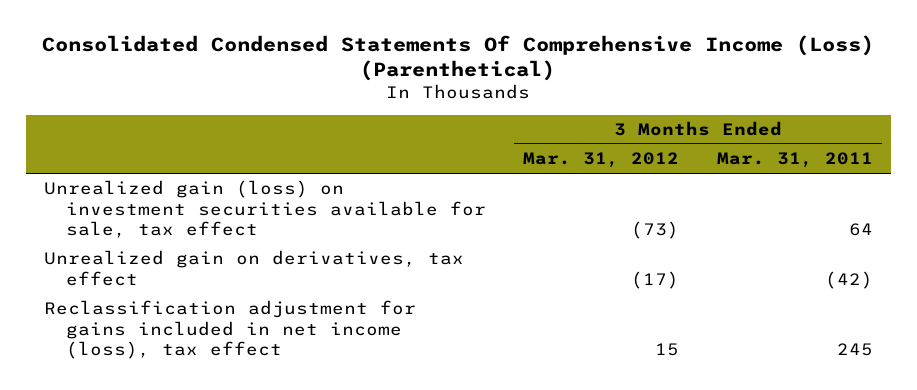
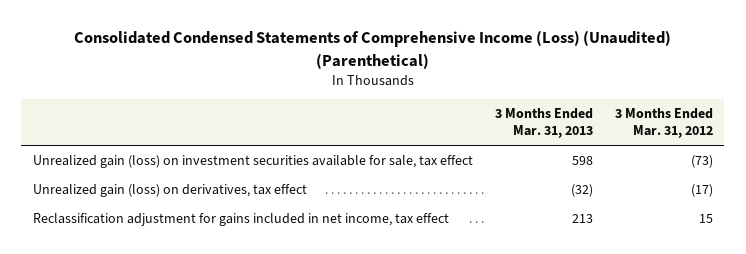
[42,34,875,82] Consolidated Condensed Statements Of Comprehensive Income (Loss) (Parenthetical) -> [73,30,671,69] Consolidated Condensed Statements of Comprehensive Income (Loss) (Unaudited) (Parenthetical)
[716,152,873,169] Mar. 31, 2011 -> none
none -> [494,107,593,139] 3 Months Ended Mar. 31, 2013
[44,250,465,286] Unrealized gain on derivatives, tax effect -> [32,184,307,198] Unrealized gain (loss) on derivatives, tax effect
[44,300,417,359] Reclassification adjustment for gains included in net income (loss), tax effect -> [32,213,449,227] Reclassification adjustment for gains included in net income, tax effect

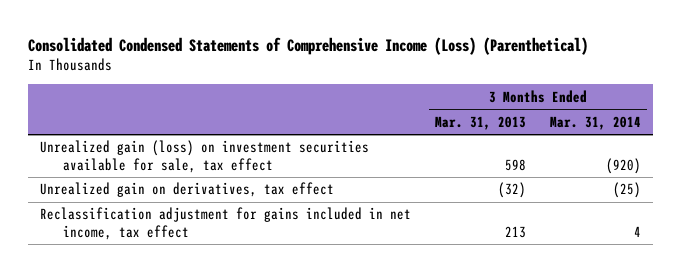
[73,30,671,69] Consolidated Condensed Statements of Comprehensive Income (Loss) (Unaudited) (Parenthetical) -> [28,36,589,55] Consolidated Condensed Statements of Comprehensive Income (Loss) (Parenthetical)
[615,107,714,139] 3 Months Ended Mar. 31, 2012 -> none
none -> [550,115,642,130] Mar. 31, 2014
[32,184,307,198] Unrealized gain (loss) on derivatives, tax effect -> [40,182,335,198] Unrealized gain on derivatives, tax effect

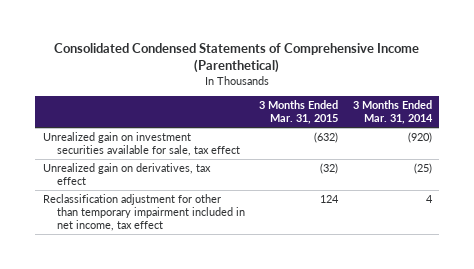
[28,36,589,55] Consolidated Condensed Statements of Comprehensive Income (Loss) (Parenthetical) -> [54,42,420,73] Consolidated Condensed Statements of Comprehensive Income (Parenthetical)
[435,115,527,130] Mar. 31, 2013 -> none
none -> [259,100,339,125] 3 Months Ended Mar. 31, 2015
[40,140,370,173] Unrealized gain (loss) on investment securities available for sale, tax effect -> [42,131,240,156] Unrealized gain on investment securities available for sale, tax effect
[40,207,412,240] Reclassification adjustment for gains included in net income, tax effect -> [42,193,245,232] Reclassification adjustment for other than temporary impairment included in net income, tax effect

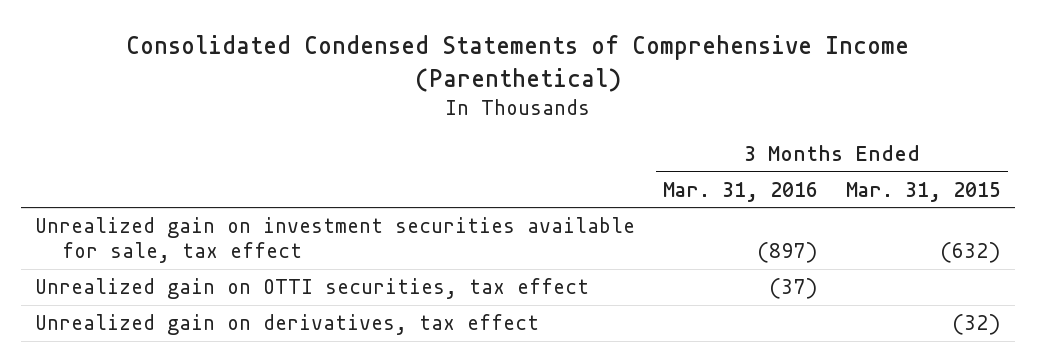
[352,100,433,125] 3 Months Ended Mar. 31, 2014 -> none
none -> [663,181,819,202] Mar. 31, 2016
none -> [35,278,590,300] Unrealized gain on OTTI securities, tax effect
[42,193,245,232] Reclassification adjustment for other than temporary impairment included in net income, tax effect -> none

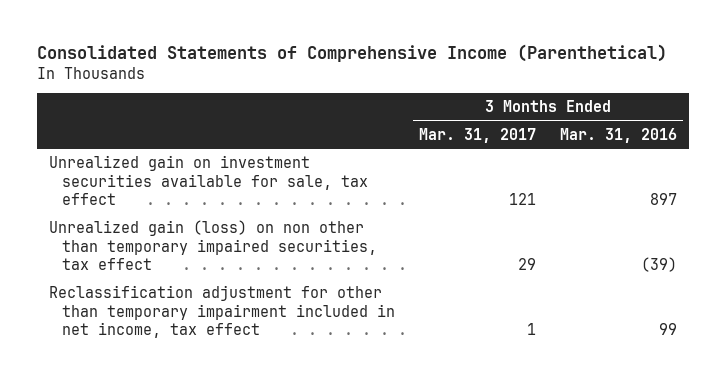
[126,34,910,92] Consolidated Condensed Statements of Comprehensive Income (Parenthetical) -> [36,44,667,63] Consolidated Statements of Comprehensive Income (Parenthetical)
[846,181,1002,202] Mar. 31, 2015 -> none
none -> [419,127,537,143] Mar. 31, 2017
[35,314,540,336] Unrealized gain on derivatives, tax effect -> none
[757,242,819,264] (897) -> [650,193,678,206] 897
[35,278,590,300] Unrealized gain on OTTI securities, tax effect -> [48,220,378,271] Unrealized gain (loss) on non other than temporary impaired securities, tax effect
[769,278,819,300] (37) -> [641,257,678,273] (39)
none -> [48,285,396,339] Reclassification adjustment for other than temporary impairment included in net income, tax effect

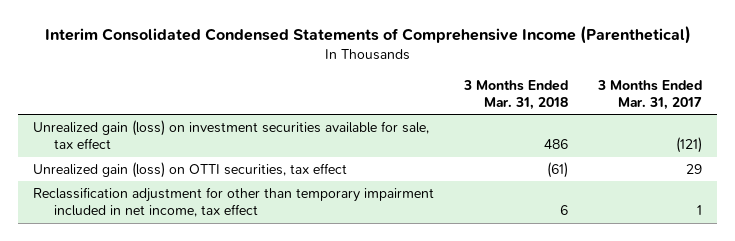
[36,44,667,63] Consolidated Statements of Comprehensive Income (Parenthetical) -> [44,25,691,44] Interim Consolidated Condensed Statements of Comprehensive Income (Parenthetical)
[560,127,678,143] Mar. 31, 2016 -> none
none -> [463,79,569,110] 3 Months Ended Mar. 31, 2018
[48,155,369,206] Unrealized gain on investment securities available for sale, tax effect -> [33,119,430,150] Unrealized gain (loss) on investment securities available for sale, tax effect
[509,193,537,206] 121 -> [676,137,703,154] (121)
[48,220,378,271] Unrealized gain (loss) on non other than temporary impaired securities, tax effect -> [33,161,348,178] Unrealized gain (loss) on OTTI securities, tax effect

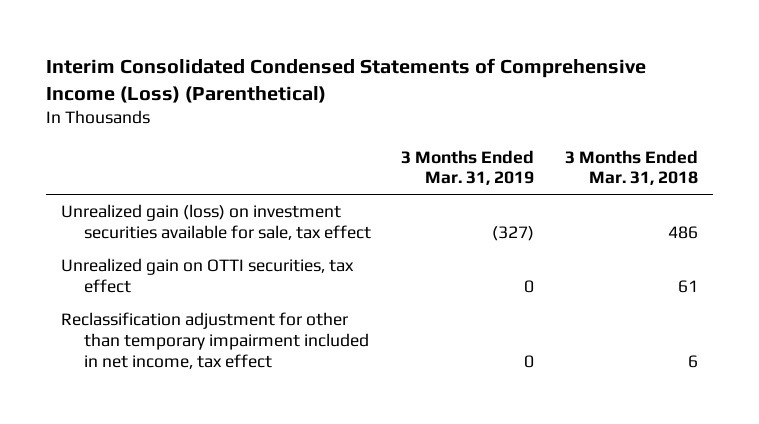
[44,25,691,44] Interim Consolidated Condensed Statements of Comprehensive Income (Parenthetical) -> [45,57,646,103] Interim Consolidated Condensed Statements of Comprehensive Income (Loss) (Parenthetical)
[597,79,703,110] 3 Months Ended Mar. 31, 2017 -> none
none -> [401,149,535,186] 3 Months Ended Mar. 31, 2019
[33,161,348,178] Unrealized gain (loss) on OTTI securities, tax effect -> [61,258,355,293] Unrealized gain on OTTI securities, tax effect
[547,161,569,178] (61) -> [677,279,698,293] 61

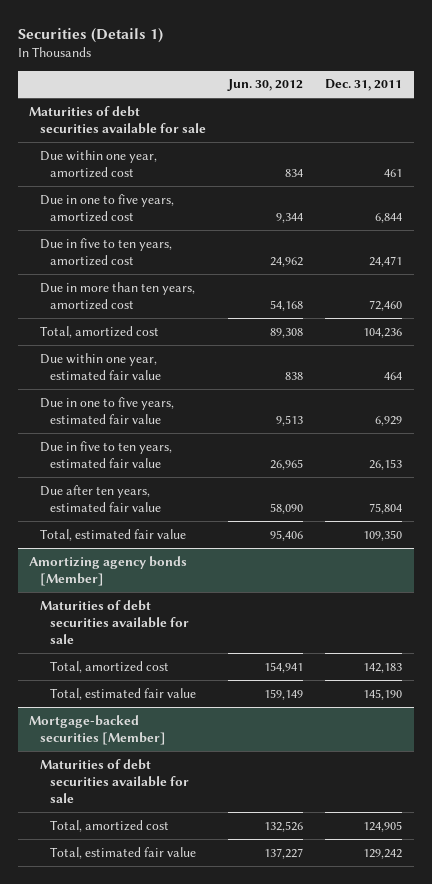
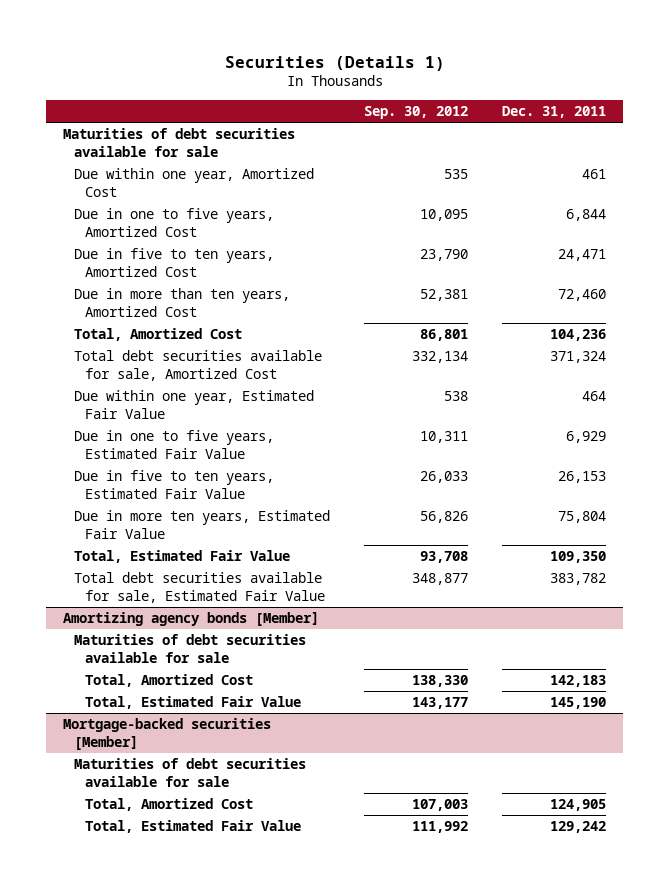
[227,79,304,92] Jun. 30, 2012 -> none
none -> [364,106,469,120] Sep. 30, 2012
[39,149,157,178] Due within one year, amortized cost -> [74,167,315,197] Due within one year, Amortized Cost
[39,193,174,222] Due in one to five years, amortized cost -> [74,207,275,237] Due in one to five years, Amortized Cost
[39,237,172,266] Due in five to ten years, amortized cost -> [74,247,275,277] Due in five to ten years, Amortized Cost
[39,281,195,310] Due in more than ten years, amortized cost -> [74,287,291,317] Due in more than ten years, Amortized Cost
[39,325,159,338] Total, amortized cost -> [74,327,243,341] Total, Amortized Cost
none -> [74,349,323,381] Total debt securities available for sale, Amortized Cost
[39,352,162,380] Due within one year, estimated fair value -> [74,389,315,419] Due within one year, Estimated Fair Value
[39,396,174,424] Due in one to five years, estimated fair value -> [74,429,275,459] Due in one to five years, Estimated Fair Value
[39,440,172,468] Due in five to ten years, estimated fair value -> [74,469,275,499] Due in five to ten years, Estimated Fair Value
[39,484,162,512] Due after ten years, estimated fair value -> [74,509,331,539] Due in more ten years, Estimated Fair Value
[39,528,186,541] Total, estimated fair value -> [74,549,291,563] Total, Estimated Fair Value
none -> [74,571,326,603] Total debt securities available for sale, Estimated Fair Value
[50,660,170,673] Total, amortized cost -> [85,673,254,687] Total, Amortized Cost
[50,687,197,700] Total, estimated fair value -> [85,695,302,709] Total, Estimated Fair Value
[50,819,170,832] Total, amortized cost -> [85,797,254,811] Total, Amortized Cost
[50,846,197,859] Total, estimated fair value -> [85,819,302,833] Total, Estimated Fair Value

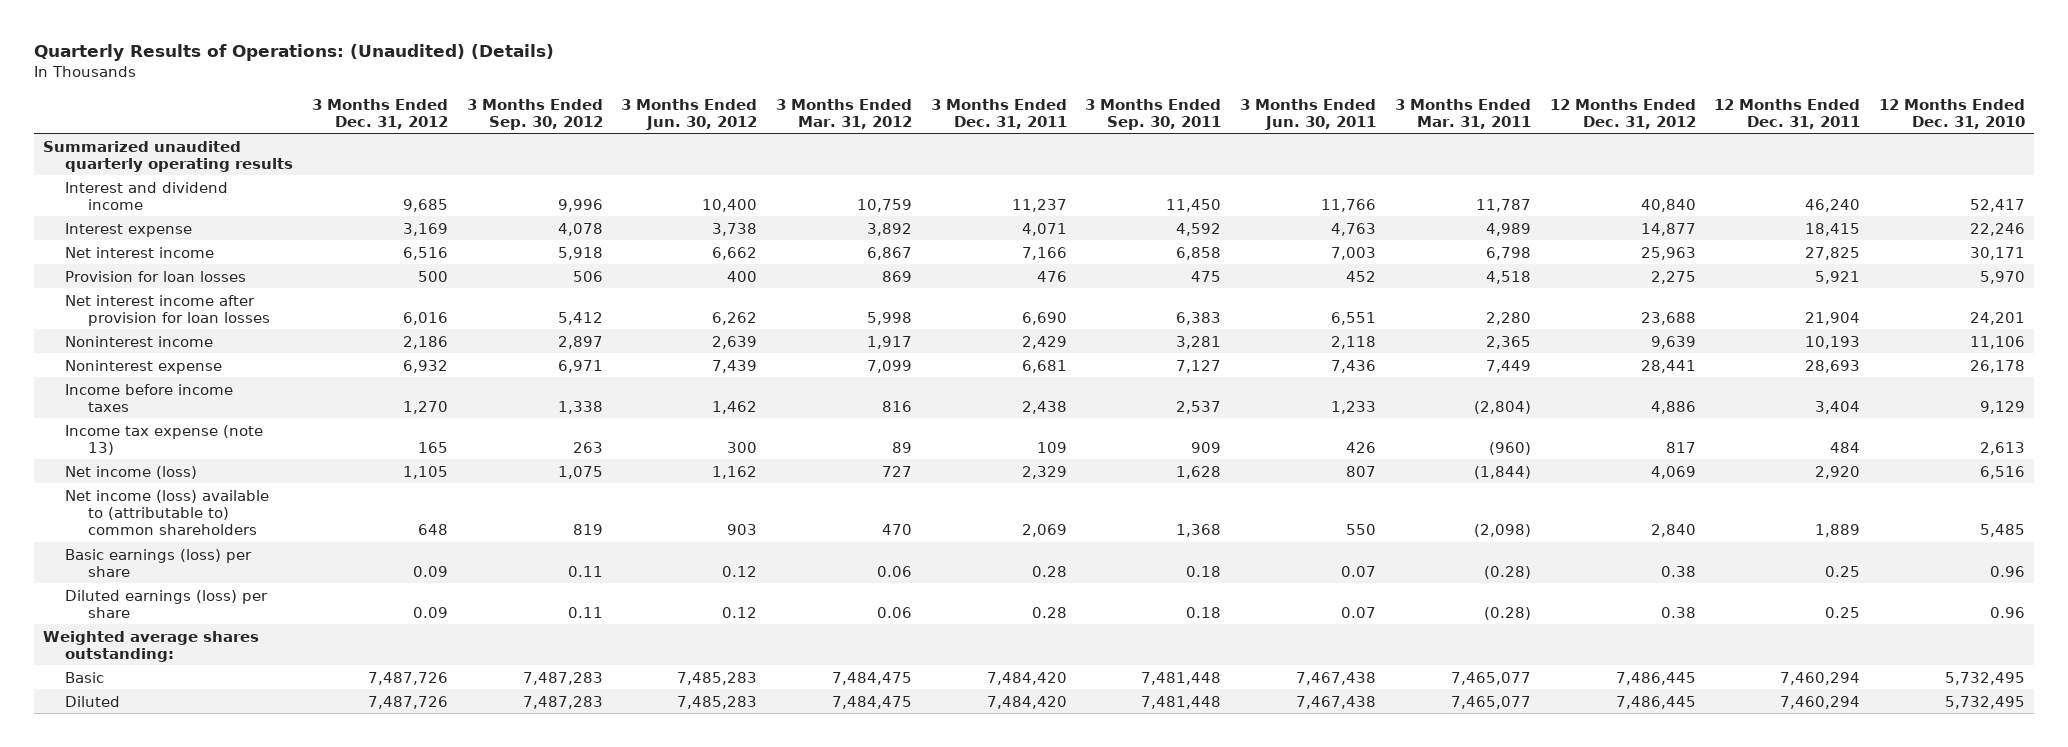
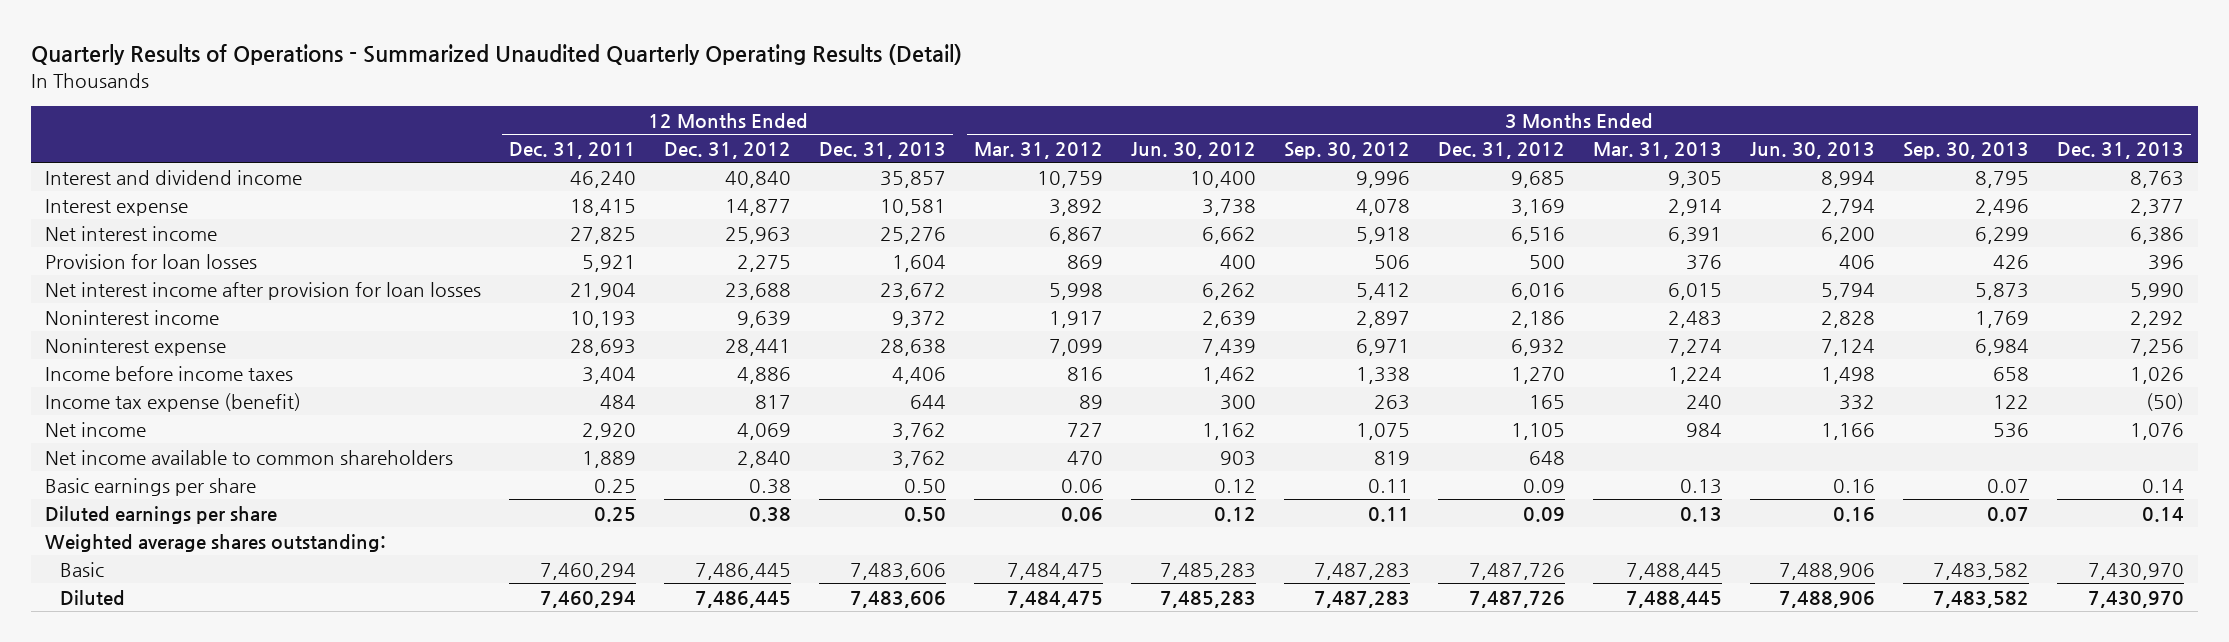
[33,43,554,61] Quarterly Results of Operations: (Unaudited) (Details) -> [31,44,963,66] Quarterly Results of Operations - Summarized Unaudited Quarterly Operating Results (Detail)
[930,98,1067,129] 3 Months Ended Dec. 31, 2011 -> none
[1085,98,1222,130] 3 Months Ended Sep. 30, 2011 -> none
[1240,98,1377,130] 3 Months Ended Jun. 30, 2011 -> none
[1394,98,1531,129] 3 Months Ended Mar. 31, 2011 -> none
[1878,98,2025,129] 12 Months Ended Dec. 31, 2010 -> none
none -> [819,141,947,159] Dec. 31, 2013
none -> [1592,141,1722,159] Mar. 31, 2013
none -> [1749,141,1875,159] Jun. 30, 2013
none -> [1902,141,2029,159] Sep. 30, 2013
none -> [2056,141,2184,159] Dec. 31, 2013
[43,140,294,172] Summarized unaudited quarterly operating results -> none
[65,424,264,455] Income tax expense (note 13) -> [45,392,302,412] Income tax expense (benefit)
[65,465,198,479] Net income (loss) -> [45,421,147,437] Net income
[65,489,270,536] Net income (loss) available to (attributable to) common shareholders -> [45,449,454,465] Net income available to common shareholders
[65,548,253,577] Basic earnings (loss) per share -> [45,477,257,496] Basic earnings per share
[65,589,269,618] Diluted earnings (loss) per share -> [45,505,278,524] Diluted earnings per share

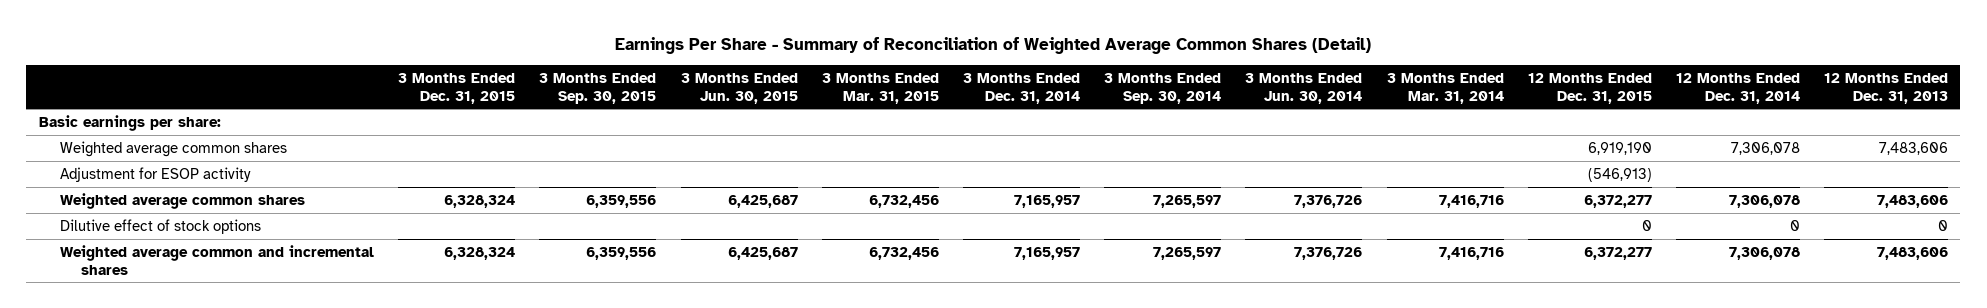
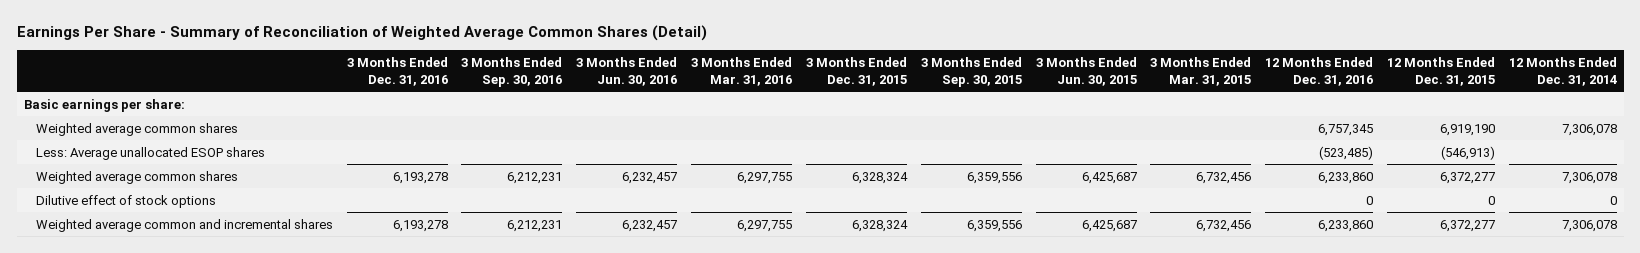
[962,72,1080,104] 3 Months Ended Dec. 31, 2014 -> none
[1104,72,1222,104] 3 Months Ended Sep. 30, 2014 -> none
[1245,72,1363,104] 3 Months Ended Jun. 30, 2014 -> none
[1386,72,1504,104] 3 Months Ended Mar. 31, 2014 -> none
[1824,72,1949,104] 12 Months Ended Dec. 31, 2013 -> none
none -> [346,57,448,86] 3 Months Ended Dec. 31, 2016
none -> [461,57,563,87] 3 Months Ended Sep. 30, 2016
none -> [576,57,678,86] 3 Months Ended Jun. 30, 2016
none -> [691,57,793,86] 3 Months Ended Mar. 31, 2016
none -> [1265,57,1374,86] 12 Months Ended Dec. 31, 2016
[59,166,251,182] Adjustment for ESOP activity -> [35,146,265,160] Less: Average unallocated ESOP shares

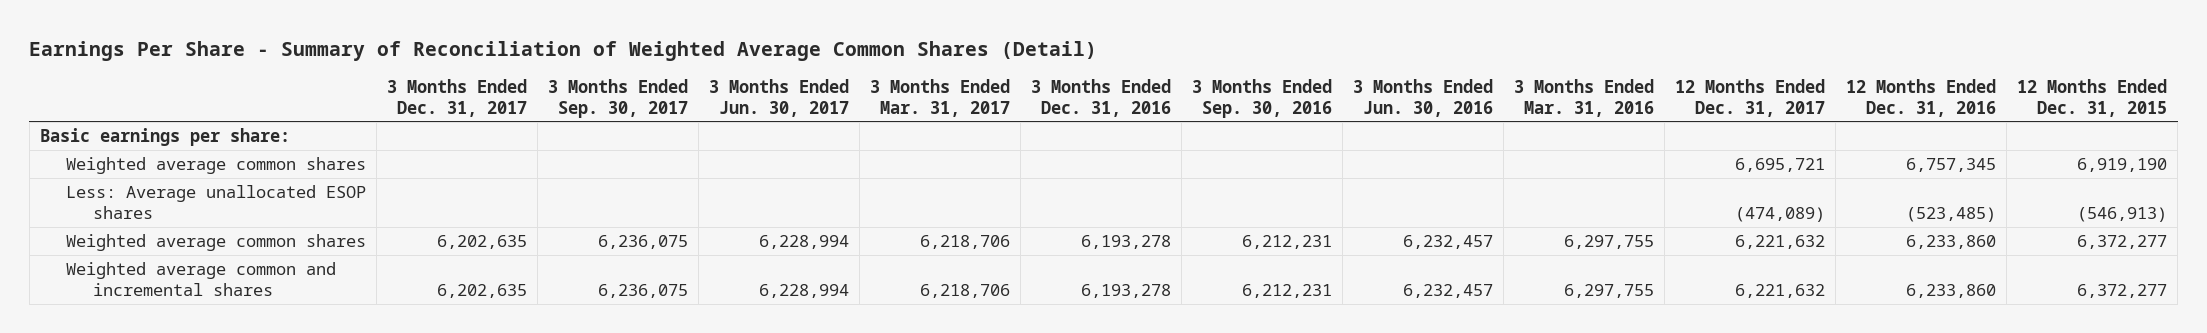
[805,57,907,86] 3 Months Ended Dec. 31, 2015 -> none
[920,57,1022,87] 3 Months Ended Sep. 30, 2015 -> none
[1035,57,1137,86] 3 Months Ended Jun. 30, 2015 -> none
[1150,57,1252,86] 3 Months Ended Mar. 31, 2015 -> none
[1508,57,1617,86] 12 Months Ended Dec. 31, 2014 -> none
none -> [387,78,528,117] 3 Months Ended Dec. 31, 2017
none -> [548,78,689,118] 3 Months Ended Sep. 30, 2017
none -> [709,78,850,117] 3 Months Ended Jun. 30, 2017
none -> [870,78,1011,117] 3 Months Ended Mar. 31, 2017
none -> [1675,78,1826,117] 12 Months Ended Dec. 31, 2017
[35,194,216,208] Dilutive effect of stock options -> none

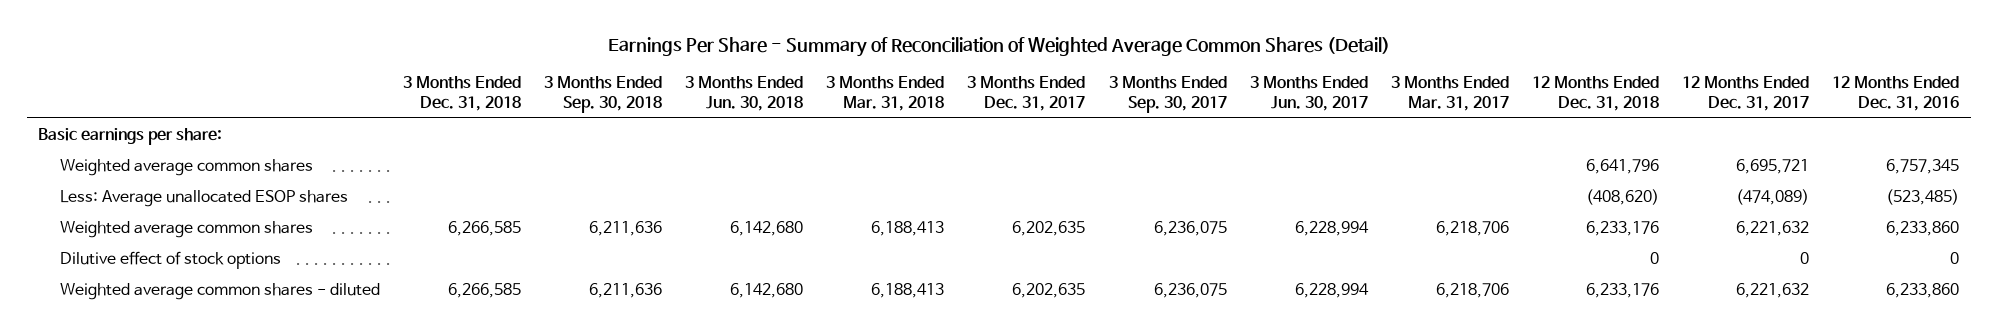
[1031,78,1172,117] 3 Months Ended Dec. 31, 2016 -> none
[1192,78,1333,118] 3 Months Ended Sep. 30, 2016 -> none
[1353,78,1494,117] 3 Months Ended Jun. 30, 2016 -> none
[1514,78,1655,117] 3 Months Ended Mar. 31, 2016 -> none
[2017,78,2168,117] 12 Months Ended Dec. 31, 2015 -> none
none -> [402,76,521,111] 3 Months Ended Dec. 31, 2018
none -> [544,76,663,113] 3 Months Ended Sep. 30, 2018
none -> [685,76,804,111] 3 Months Ended Jun. 30, 2018
none -> [826,76,945,111] 3 Months Ended Mar. 31, 2018
none -> [1532,76,1660,111] 12 Months Ended Dec. 31, 2018
none -> [59,251,281,270] Dilutive effect of stock options
[66,262,337,296] Weighted average common and incremental shares -> [59,283,380,301] Weighted average common shares - diluted

